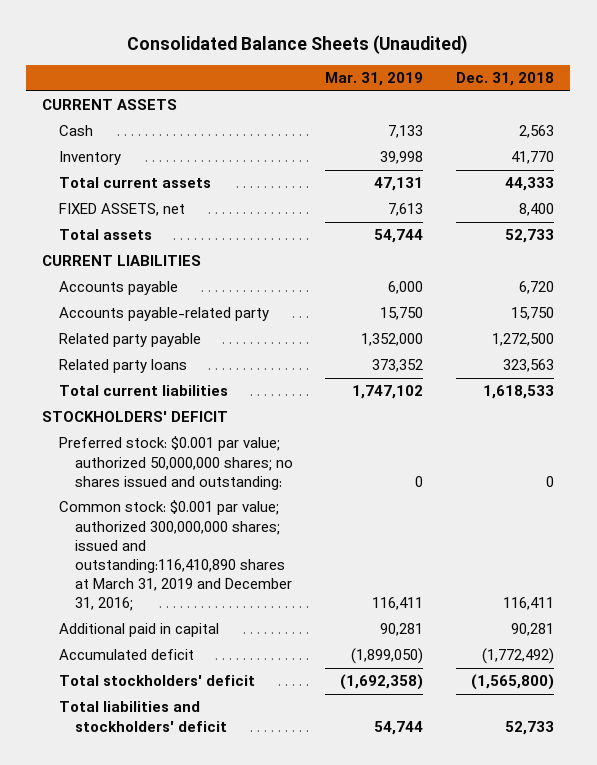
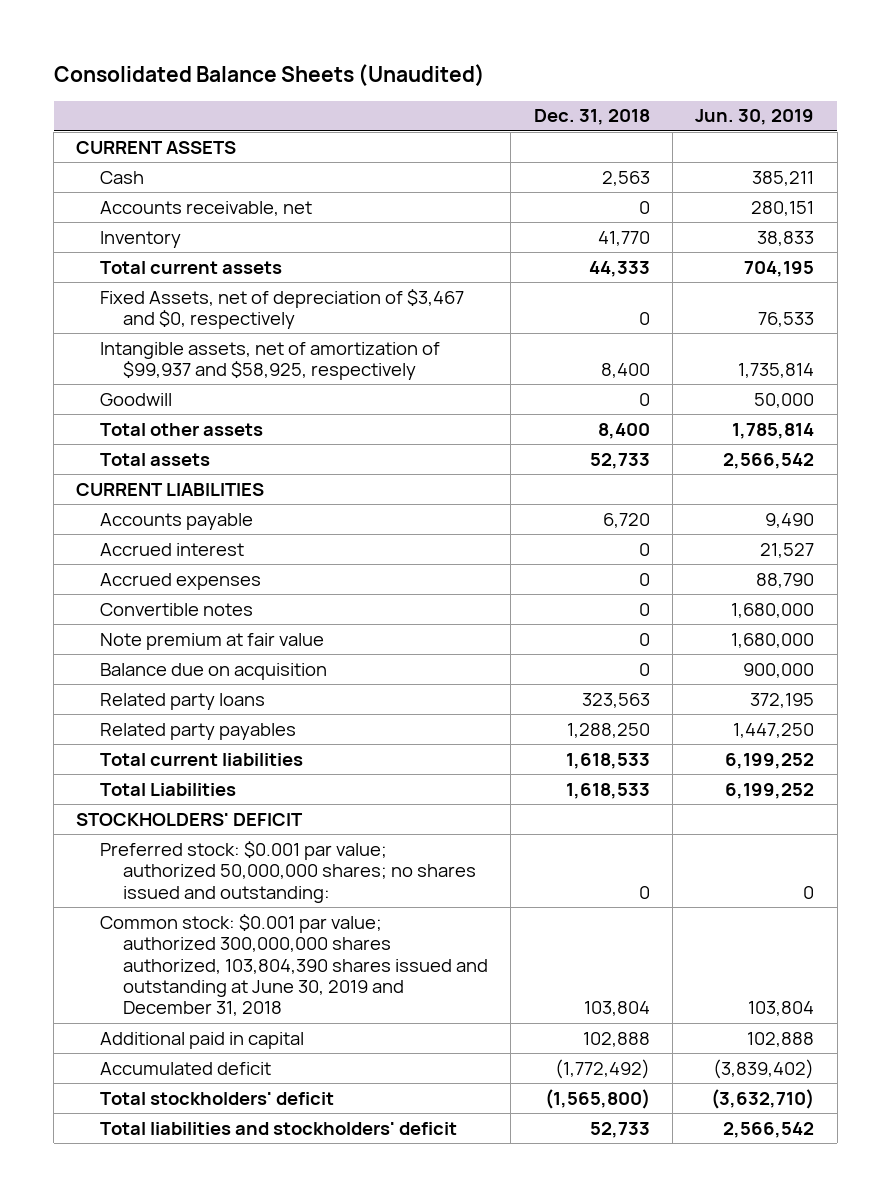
[325,72,424,87] Mar. 31, 2019 -> none
none -> [695,109,815,126] Jun. 30, 2019
none -> [99,200,312,216] Accounts receivable, net
[58,203,185,217] FIXED ASSETS, net -> [99,288,464,330] Fixed Assets, net of depreciation of $3,467 and $0, respectively
[519,203,555,217] 8,400 -> [638,312,650,326] 0
none -> [99,341,440,381] Intangible assets, net of amortization of $99,937 and $58,925, respectively
none -> [99,392,172,406] Goodwill
none -> [99,422,263,436] Total other assets
[58,307,269,322] Accounts payable-related party -> none
[58,333,201,348] Related party payable -> none
none -> [99,542,244,556] Accrued interest
none -> [99,572,261,590] Accrued expenses
none -> [99,602,253,616] Convertible notes
none -> [99,632,324,650] Note premium at fair value
none -> [99,662,327,680] Balance due on acquisition
none -> [99,722,296,740] Related party payables
none -> [99,782,236,796] Total Liabilities
[58,500,292,612] Common stock: $0.001 par value; authorized 300,000,000 shares; issued and outstanding:116,410,890 shares at March 31, 2019 and December 31, 2016; -> [99,913,489,1017] Common stock: $0.001 par value; authorized 300,000,000 shares authorized, 103,804,390 shares issued and outstanding at June 30, 2019 and December 31, 2018
[503,597,555,611] 116,411 -> [583,1001,650,1017] 103,804
[511,623,555,637] 90,281 -> [582,1031,650,1047] 102,888

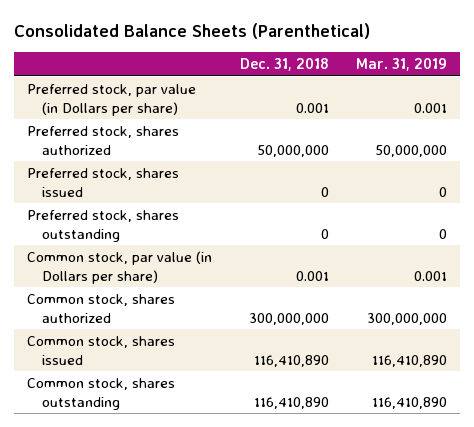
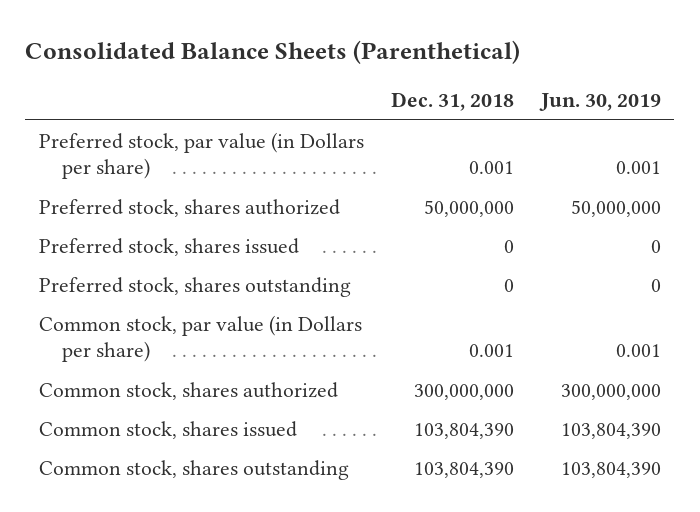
[355,58,447,72] Mar. 31, 2019 -> none
none -> [538,93,661,112] Jun. 30, 2019
[253,354,329,367] 116,410,890 -> [413,422,514,439] 103,804,390
[253,396,329,409] 116,410,890 -> [413,461,514,478] 103,804,390

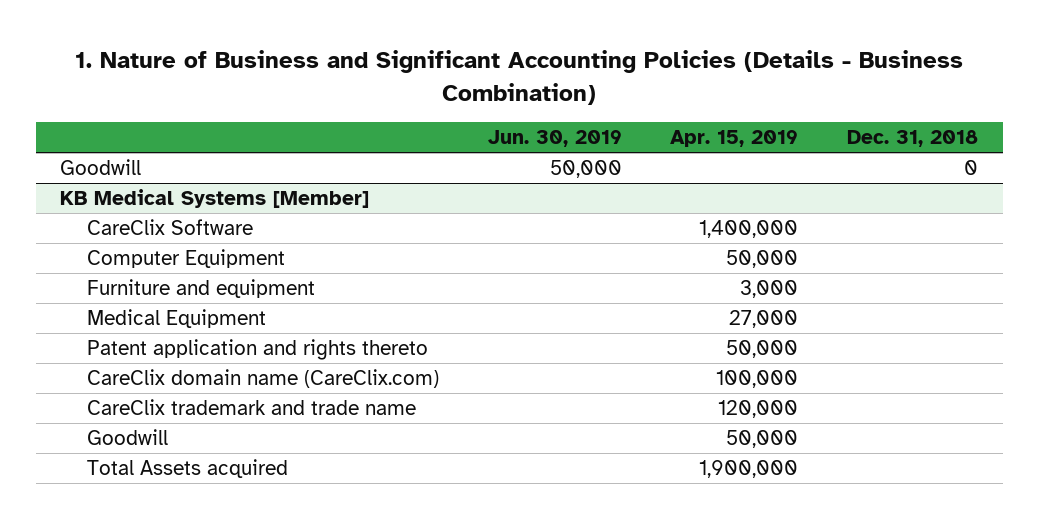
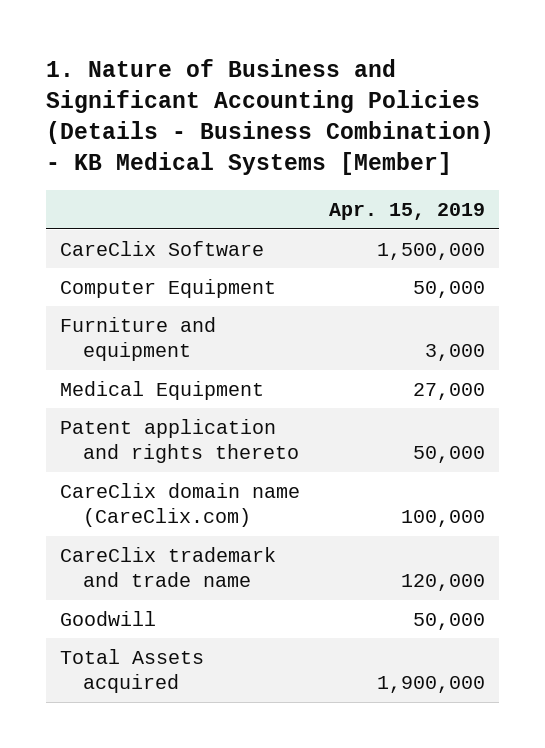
[75,50,964,105] 1. Nature of Business and Significant Accounting Policies (Details - Business Combination) -> [46,59,495,176] 1. Nature of Business and Significant Accounting Policies (Details - Business Combination) - KB Medical Systems [Member]
[487,130,622,148] Jun. 30, 2019 -> none
[847,130,979,148] Dec. 31, 2018 -> none
[60,159,142,176] Goodwill -> none
[60,189,370,209] KB Medical Systems [Member] -> none
[699,220,799,239] 1,400,000 -> [376,242,485,260] 1,500,000

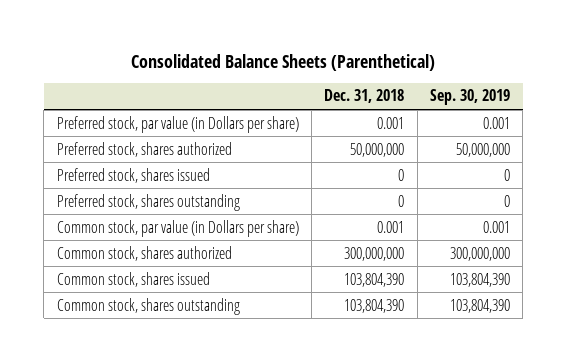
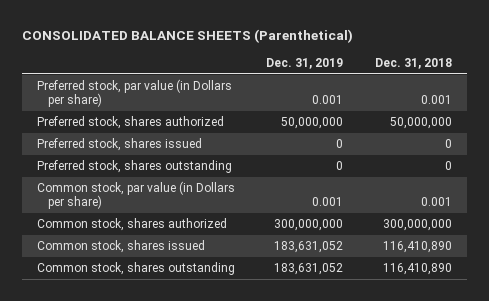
[131,53,436,71] Consolidated Balance Sheets (Parenthetical) -> [21,28,353,43] CONSOLIDATED BALANCE SHEETS (Parenthetical)
[430,89,511,106] Sep. 30, 2019 -> none
none -> [266,57,344,69] Dec. 31, 2019
[344,272,405,287] 103,804,390 -> [382,241,452,254] 116,410,890
[344,298,405,313] 103,804,390 -> [382,263,452,276] 116,410,890

